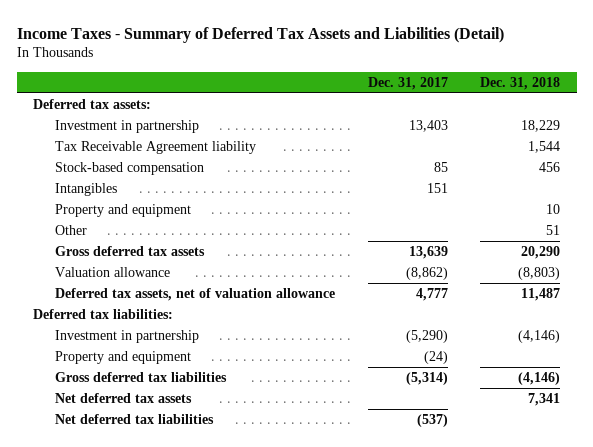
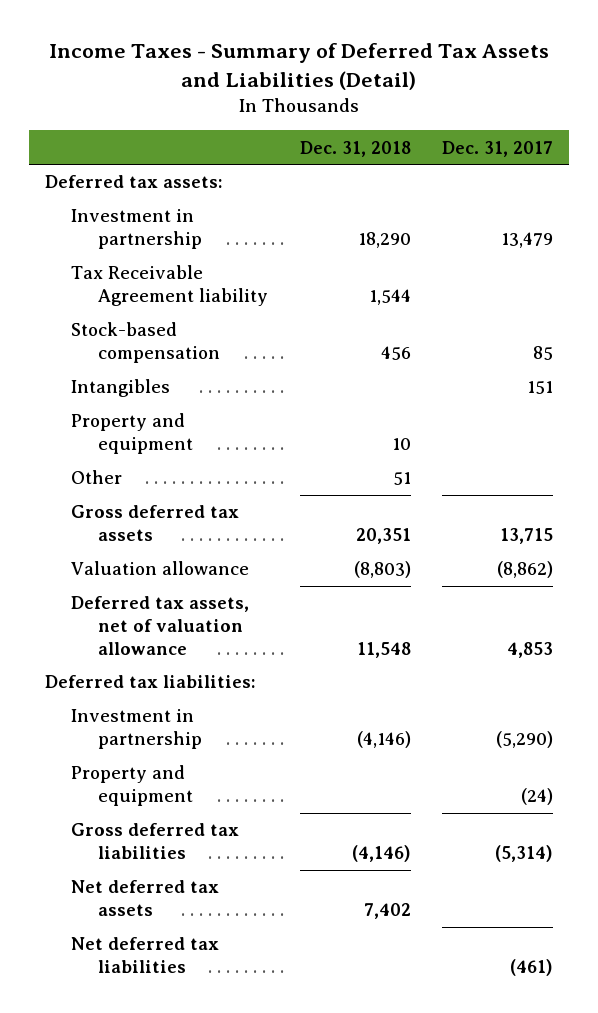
[408,120,448,133] 13,403 -> [501,232,554,249] 13,479
[521,120,561,133] 18,229 -> [357,232,411,249] 18,290
[408,246,448,260] 13,639 -> [500,528,554,545] 13,715
[521,246,561,260] 20,290 -> [355,528,411,545] 20,351
[415,288,448,302] 4,777 -> [507,641,554,658] 4,853
[521,288,561,302] 11,487 -> [356,641,411,658] 11,548
[528,393,561,407] 7,341 -> [363,903,411,920] 7,402
[416,414,448,428] (537) -> [510,959,554,977] (461)

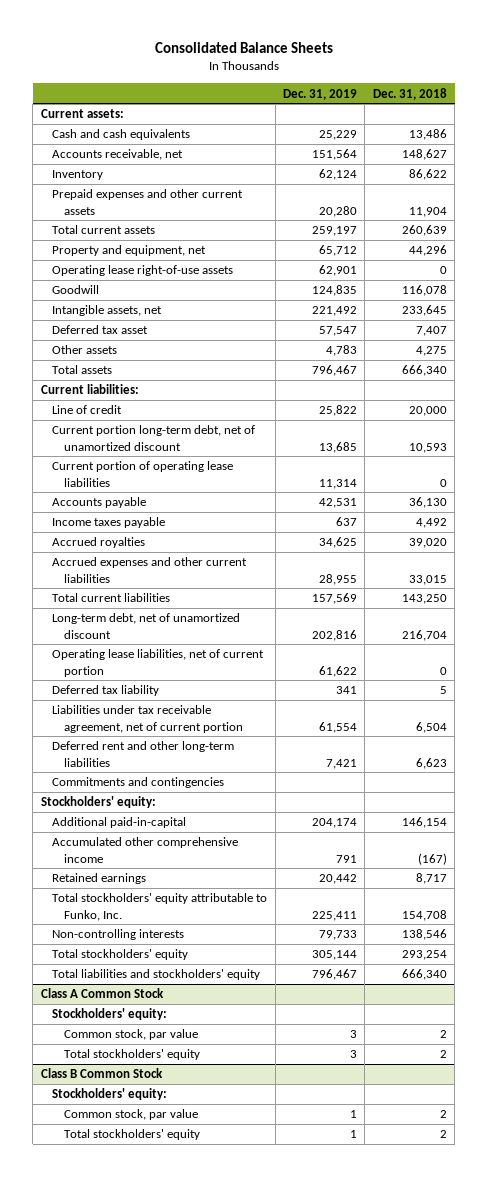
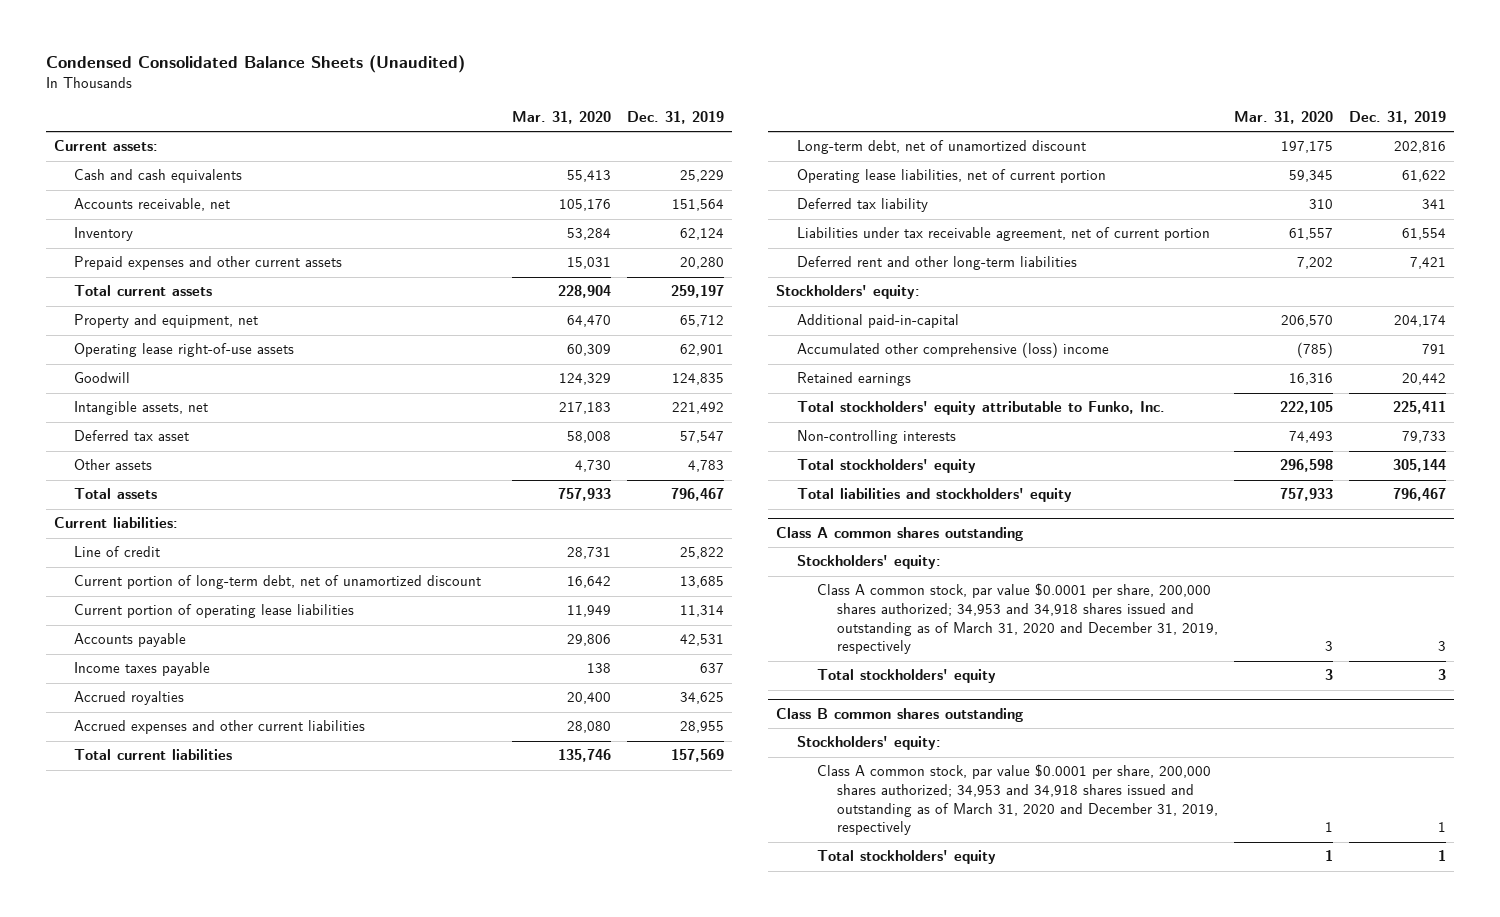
[154,41,333,53] Consolidated Balance Sheets -> [45,55,465,74] Condensed Consolidated Balance Sheets (Unaudited)
[372,87,447,100] Dec. 31, 2018 -> none
none -> [511,111,611,125] Mar. 31, 2020
[52,425,256,451] Current portion long-term debt, net of unamortized discount -> [74,575,482,590] Current portion of long-term debt, net of unamortized discount
[52,777,225,789] Commitments and contingencies -> none
[52,837,239,863] Accumulated other comprehensive income -> [796,342,1109,359] Accumulated other comprehensive (loss) income
[40,988,164,999] Class A Common Stock -> [776,526,1024,541] Class A common shares outstanding
[64,1029,199,1041] Common stock, par value -> [816,583,1219,655] Class A common stock, par value $0.0001 per share, 200,000 shares authorized; 34,953 and 34,918 shares issued and outstanding as of March 31, 2020 and December 31, 2019, respectively
[40,1068,163,1079] Class B Common Stock -> [776,707,1024,722] Class B common shares outstanding
[64,1109,199,1121] Common stock, par value -> [816,764,1219,836] Class A common stock, par value $0.0001 per share, 200,000 shares authorized; 34,953 and 34,918 shares issued and outstanding as of March 31, 2020 and December 31, 2019, respectively

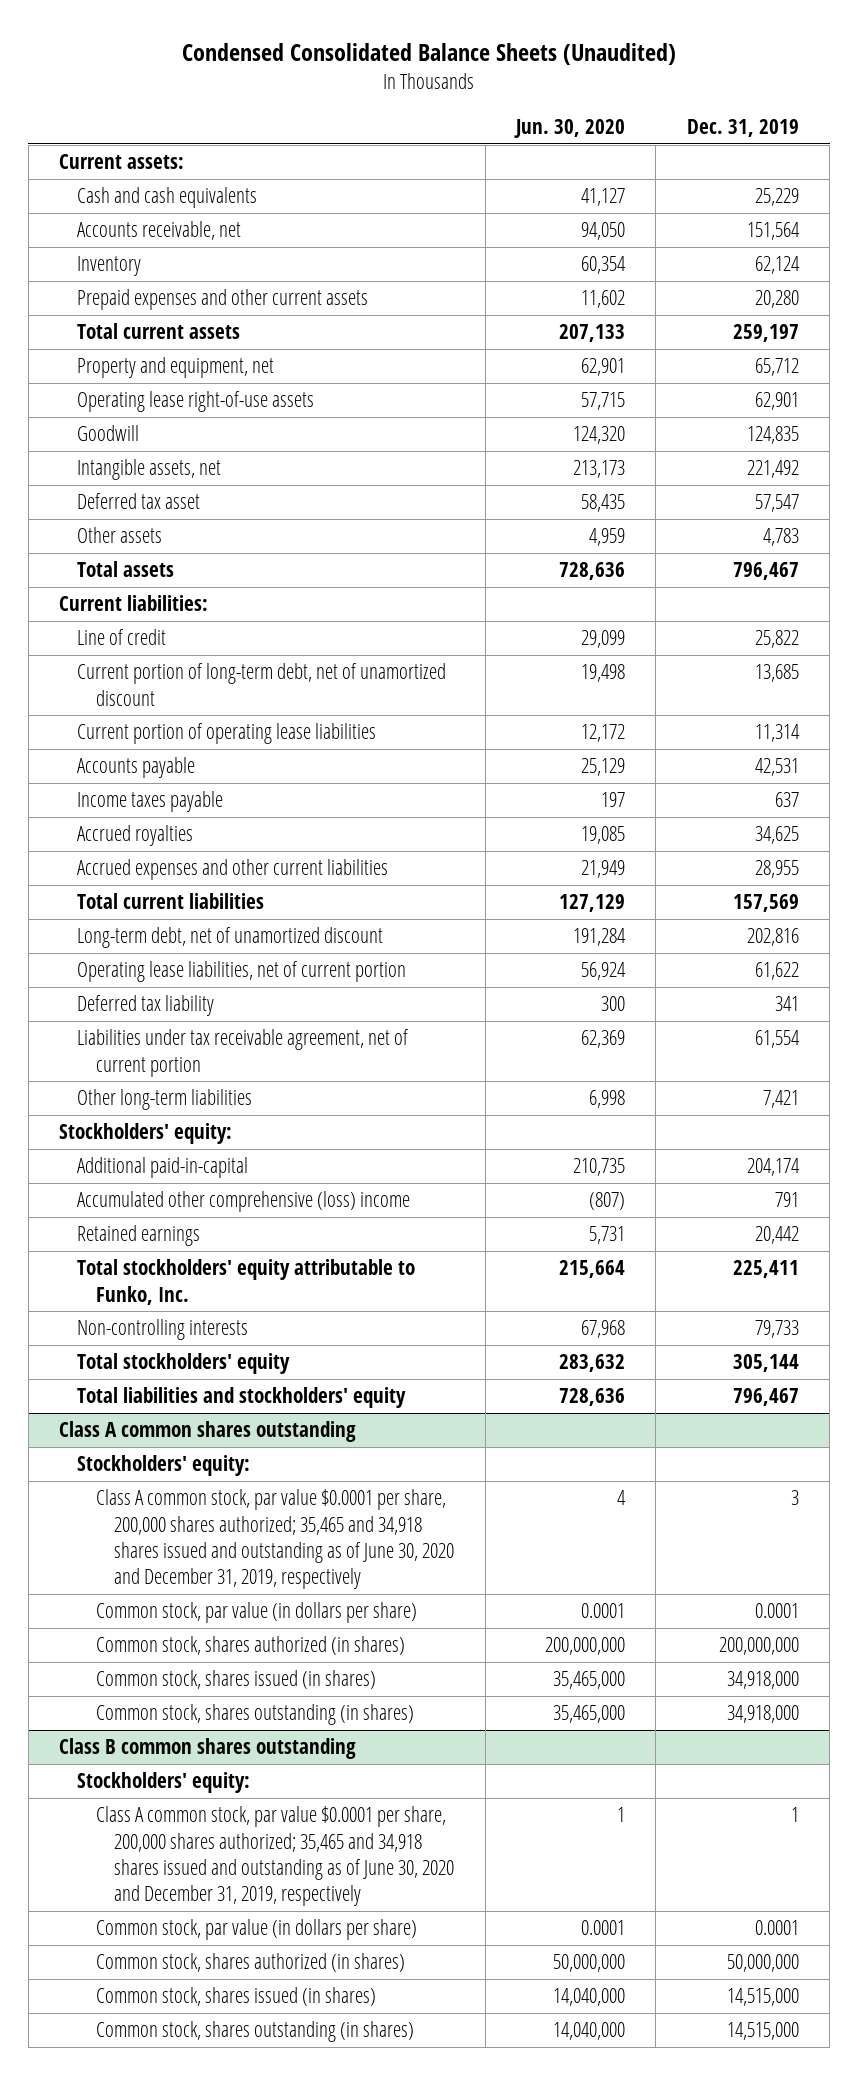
[511,111,611,125] Mar. 31, 2020 -> none
none -> [514,119,626,139] Jun. 30, 2020
[796,256,1077,271] Deferred rent and other long-term liabilities -> [77,1089,253,1111] Other long-term liabilities
[816,669,996,684] Total stockholders' equity -> none
[816,583,1219,655] Class A common stock, par value $0.0001 per share, 200,000 shares authorized; 34,953 and 34,918 shares issued and outstanding as of March 31, 2020 and December 31, 2019, respectively -> [95,1489,455,1590] Class A common stock, par value $0.0001 per share, 200,000 shares authorized; 35,465 and 34,918 shares issued and outstanding as of June 30, 2020 and December 31, 2019, respectively
none -> [95,1602,417,1624] Common stock, par value (in dollars per share)
none -> [95,1636,405,1656] Common stock, shares authorized (in shares)
none -> [95,1670,376,1690] Common stock, shares issued (in shares)
none -> [95,1704,414,1726] Common stock, shares outstanding (in shares)
[816,850,996,865] Total stockholders' equity -> none
[816,764,1219,836] Class A common stock, par value $0.0001 per share, 200,000 shares authorized; 34,953 and 34,918 shares issued and outstanding as of March 31, 2020 and December 31, 2019, respectively -> [95,1806,455,1907] Class A common stock, par value $0.0001 per share, 200,000 shares authorized; 35,465 and 34,918 shares issued and outstanding as of June 30, 2020 and December 31, 2019, respectively
none -> [95,1919,417,1941] Common stock, par value (in dollars per share)
none -> [95,1953,405,1973] Common stock, shares authorized (in shares)
none -> [95,1987,376,2007] Common stock, shares issued (in shares)
none -> [95,2021,414,2043] Common stock, shares outstanding (in shares)

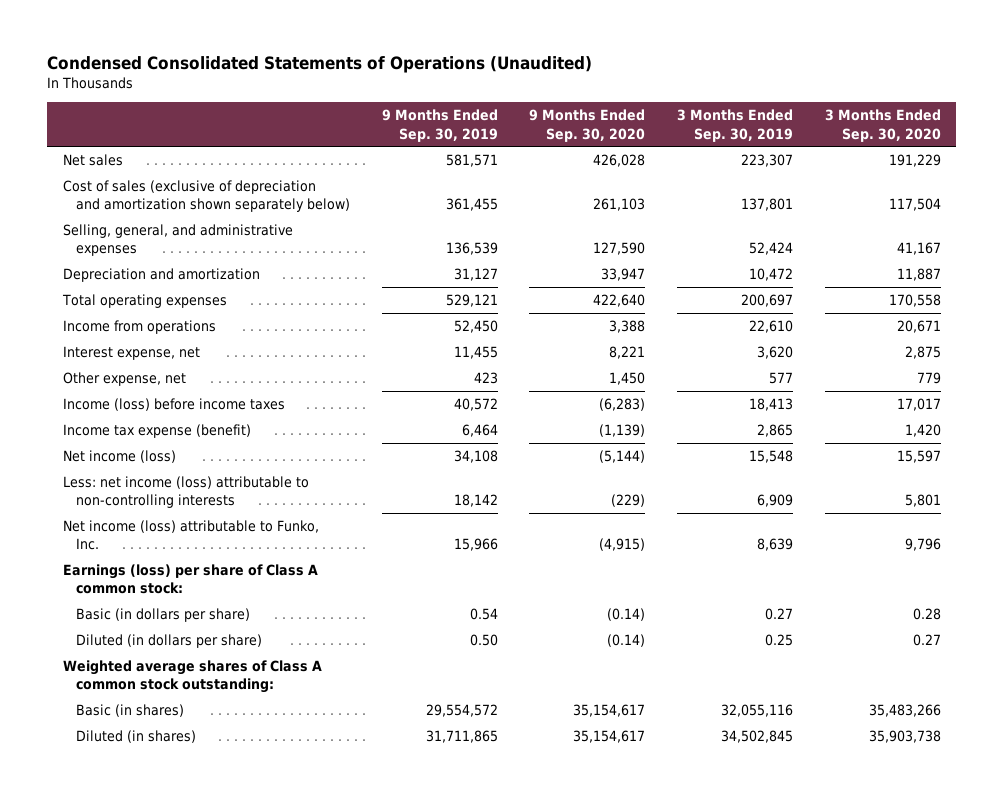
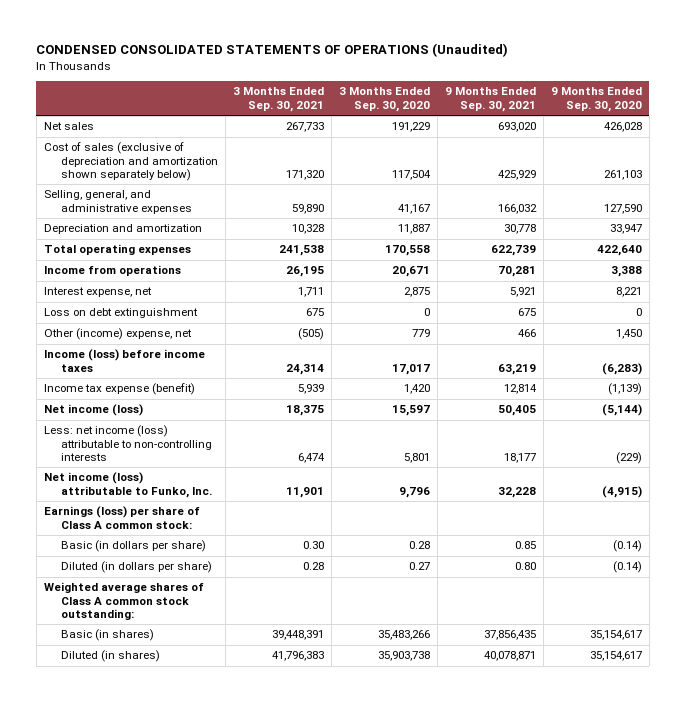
[47,55,593,73] Condensed Consolidated Statements of Operations (Unaudited) -> [36,43,509,58] CONDENSED CONSOLIDATED STATEMENTS OF OPERATIONS (Unaudited)
[381,109,498,142] 9 Months Ended Sep. 30, 2019 -> none
[676,109,793,142] 3 Months Ended Sep. 30, 2019 -> none
none -> [233,87,325,112] 3 Months Ended Sep. 30, 2021
none -> [444,87,536,112] 9 Months Ended Sep. 30, 2021
none -> [43,308,198,319] Loss on debt extinguishment
[62,371,186,386] Other expense, net -> [43,328,192,341] Other (income) expense, net

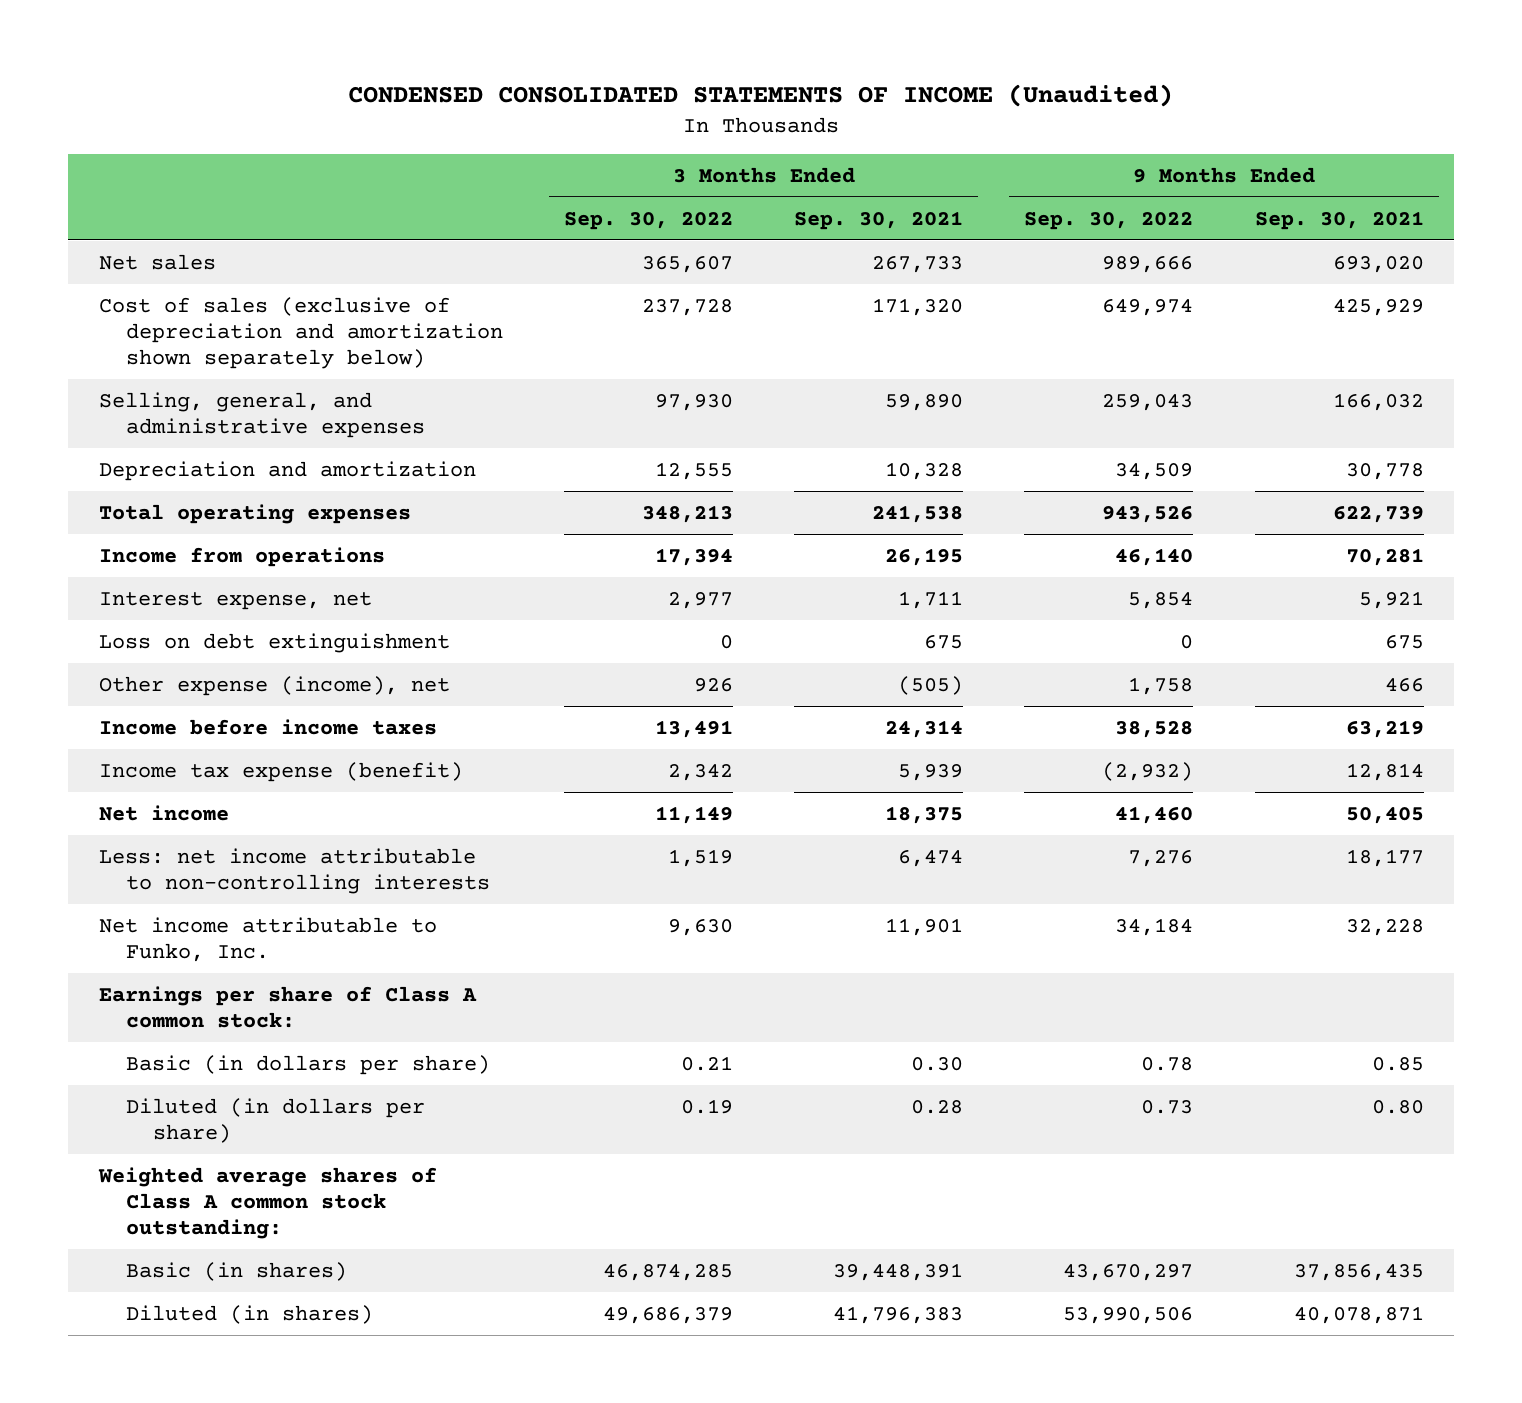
[36,43,509,58] CONDENSED CONSOLIDATED STATEMENTS OF OPERATIONS (Unaudited) -> [348,84,1174,108] CONDENSED CONSOLIDATED STATEMENTS OF INCOME (Unaudited)
[339,87,431,112] 3 Months Ended Sep. 30, 2020 -> none
[550,87,642,112] 9 Months Ended Sep. 30, 2020 -> none
none -> [563,211,733,230] Sep. 30, 2022
none -> [1024,211,1194,230] Sep. 30, 2022
[43,328,192,341] Other (income) expense, net -> [98,675,450,696] Other expense (income), net
[43,349,205,372] Income (loss) before income taxes -> [98,718,437,735] Income before income taxes
[43,404,143,417] Net income (loss) -> [98,804,229,821] Net income
[43,425,213,462] Less: net income (loss) attributable to non-controlling interests -> [98,847,490,894] Less: net income attributable to non-controlling interests
[43,472,213,498] Net income (loss) attributable to Funko, Inc. -> [98,916,437,962] Net income attributable to Funko, Inc.
[43,506,200,529] Earnings (loss) per share of Class A common stock: -> [98,985,477,1028] Earnings per share of Class A common stock:

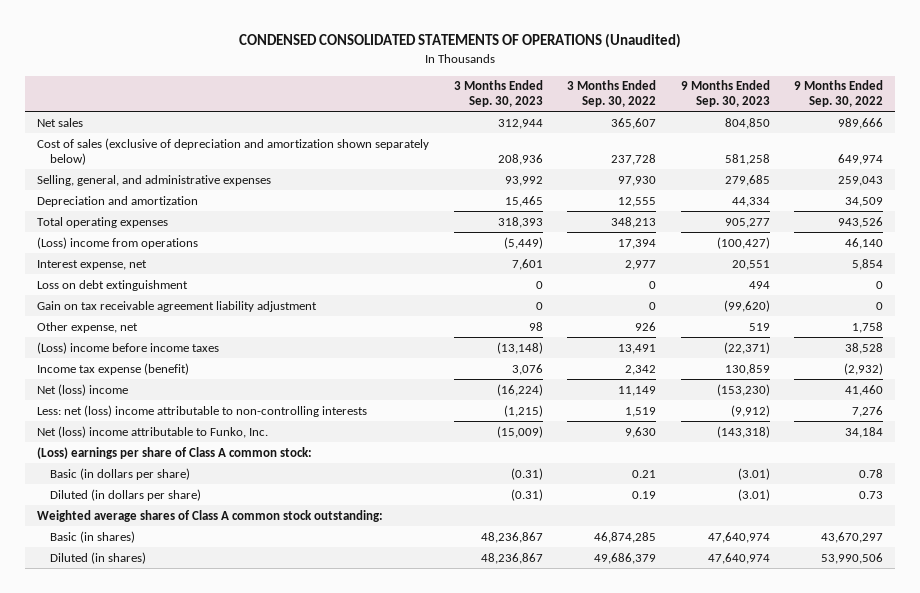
[348,84,1174,108] CONDENSED CONSOLIDATED STATEMENTS OF INCOME (Unaudited) -> [239,33,682,49] CONDENSED CONSOLIDATED STATEMENTS OF OPERATIONS (Unaudited)
[794,210,964,230] Sep. 30, 2021 -> none
[1254,210,1424,230] Sep. 30, 2021 -> none
none -> [453,80,543,108] 3 Months Ended Sep. 30, 2023
none -> [680,80,770,108] 9 Months Ended Sep. 30, 2023
[98,546,385,567] Income from operations -> [37,236,199,249] (Loss) income from operations
none -> [37,300,318,312] Gain on tax receivable agreement liability adjustment
[98,675,450,696] Other expense (income), net -> [37,321,139,333] Other expense, net
[98,718,437,735] Income before income taxes -> [37,341,220,354] (Loss) income before income taxes
[98,804,229,821] Net income -> [37,383,129,396] Net (loss) income
[98,847,490,894] Less: net income attributable to non-controlling interests -> [37,404,368,417] Less: net (loss) income attributable to non-controlling interests
[98,916,437,962] Net income attributable to Funko, Inc. -> [37,425,269,438] Net (loss) income attributable to Funko, Inc.
[98,985,477,1028] Earnings per share of Class A common stock: -> [37,446,313,459] (Loss) earnings per share of Class A common stock:

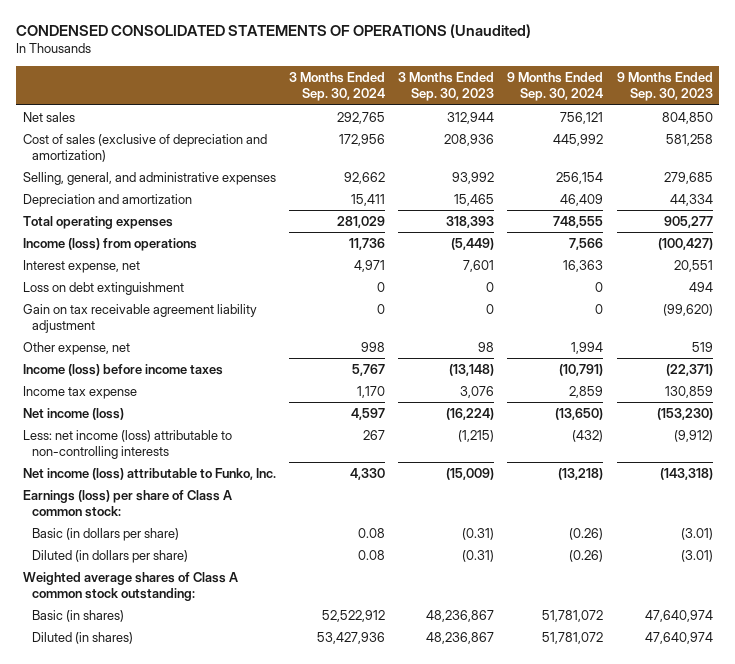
[567,80,657,108] 3 Months Ended Sep. 30, 2022 -> none
[794,80,884,108] 9 Months Ended Sep. 30, 2022 -> none
none -> [288,71,385,102] 3 Months Ended Sep. 30, 2024
none -> [507,71,604,102] 9 Months Ended Sep. 30, 2024
[37,137,430,165] Cost of sales (exclusive of depreciation and amortization shown separately below) -> [22,133,267,163] Cost of sales (exclusive of depreciation and amortization)
[37,236,199,249] (Loss) income from operations -> [22,237,197,251] Income (loss) from operations
[37,341,220,354] (Loss) income before income taxes -> [22,363,223,376] Income (loss) before income taxes
[37,362,190,375] Income tax expense (benefit) -> [22,385,137,399] Income tax expense
[37,383,129,396] Net (loss) income -> [22,407,124,420] Net income (loss)
[37,404,368,417] Less: net (loss) income attributable to non-controlling interests -> [22,429,232,460] Less: net income (loss) attributable to non-controlling interests
[37,425,269,438] Net (loss) income attributable to Funko, Inc. -> [22,467,276,480] Net income (loss) attributable to Funko, Inc.
[37,446,313,459] (Loss) earnings per share of Class A common stock: -> [22,489,232,518] Earnings (loss) per share of Class A common stock:

